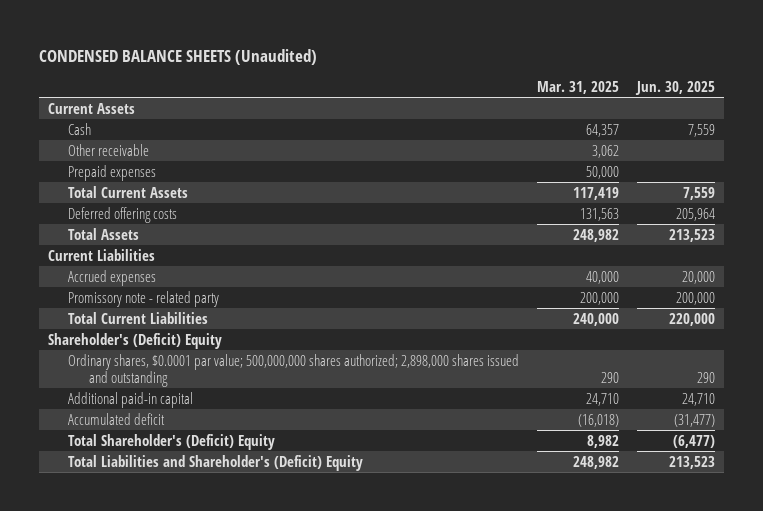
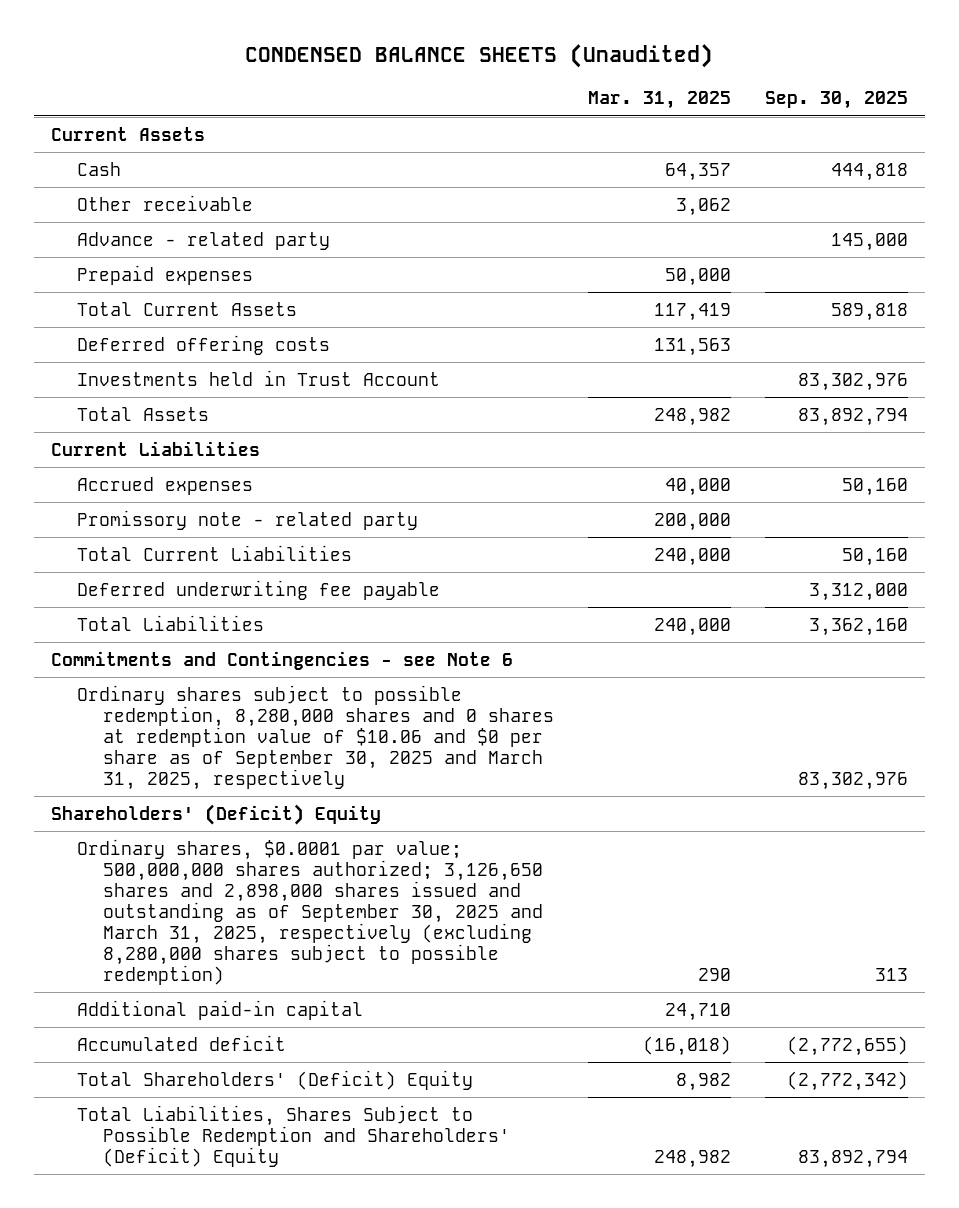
[634,81,715,96] Jun. 30, 2025 -> none
none -> [764,91,908,110] Sep. 30, 2025
none -> [77,231,331,250] Advance - related party
none -> [77,369,441,386] Investments held in Trust Account
none -> [77,579,441,600] Deferred underwriting fee payable
none -> [77,614,265,631] Total Liabilities
none -> [51,650,514,670] Commitments and Contingencies - see Note 6
none -> [77,684,555,791] Ordinary shares subject to possible redemption, 8,280,000 shares and 0 shares at redemption value of $10.06 and $0 per share as of September 30, 2025 and March 31, 2025, respectively
[47,332,222,349] Shareholder's (Deficit) Equity -> [51,803,382,825] Shareholders' (Deficit) Equity
[68,353,520,387] Ordinary shares, $0.0001 par value; 500,000,000 shares authorized; 2,898,000 shares issued and outstanding -> [77,838,544,986] Ordinary shares, $0.0001 par value; 500,000,000 shares authorized; 3,126,650 shares and 2,898,000 shares issued and outstanding as of September 30, 2025 and March 31, 2025, respectively (excluding 8,280,000 shares subject to possible redemption)
[68,433,276,450] Total Shareholder's (Deficit) Equity -> [77,1069,474,1090] Total Shareholders' (Deficit) Equity
[68,454,364,471] Total Liabilities and Shareholder's (Deficit) Equity -> [77,1104,511,1167] Total Liabilities, Shares Subject to Possible Redemption and Shareholders' (Deficit) Equity

